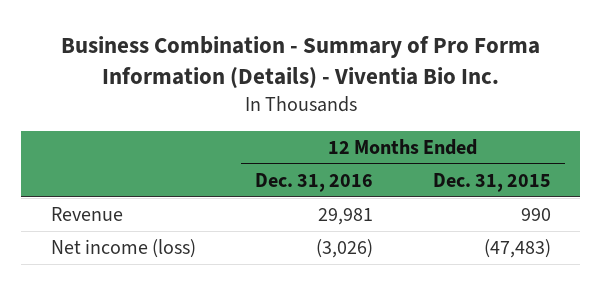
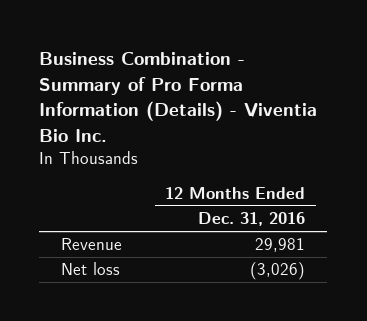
[432,172,551,192] Dec. 31, 2015 -> none
[51,239,197,259] Net income (loss) -> [61,262,121,276] Net loss

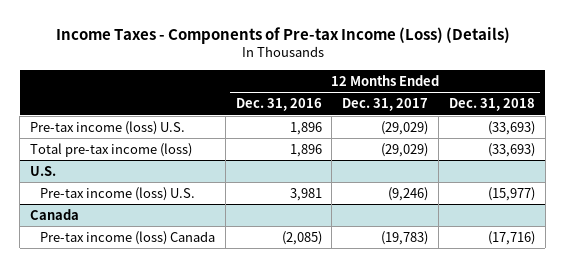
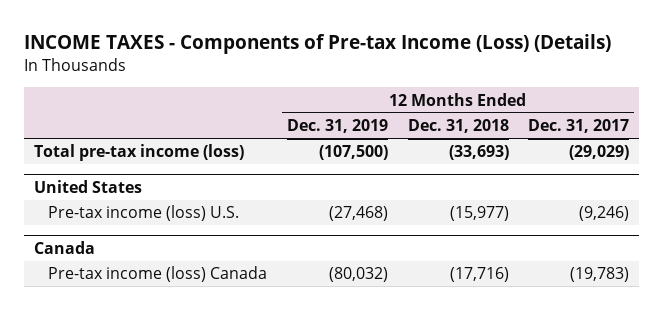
[55,26,510,44] Income Taxes - Components of Pre-tax Income (Loss) (Details) -> [23,34,611,55] INCOME TAXES - Components of Pre-tax Income (Loss) (Details)
[235,98,322,112] Dec. 31, 2016 -> none
none -> [286,119,388,134] Dec. 31, 2019
[30,120,186,135] Pre-tax income (loss) U.S. -> none
[30,165,57,176] U.S. -> [33,179,142,193] United States

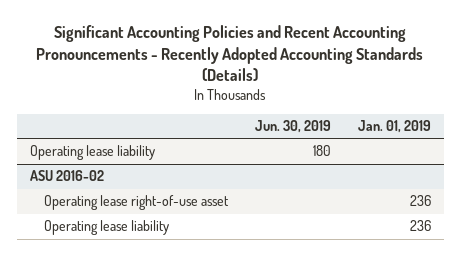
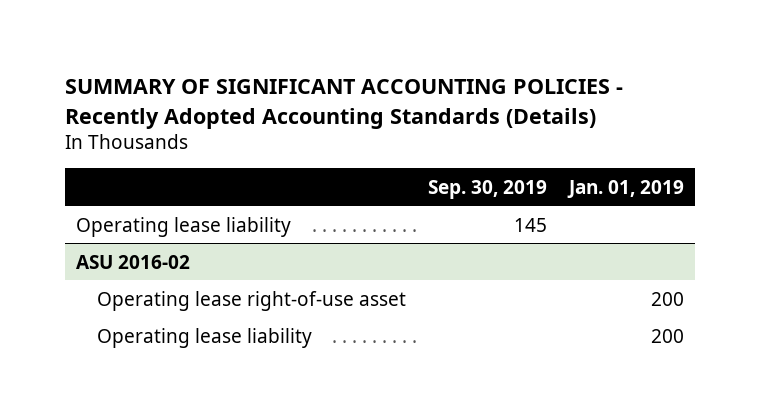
[36,25,424,82] Significant Accounting Policies and Recent Accounting Pronouncements - Recently Adopted Accounting Standards (Details) -> [64,79,623,129] SUMMARY OF SIGNIFICANT ACCOUNTING POLICIES - Recently Adopted Accounting Standards (Details)
[254,119,331,133] Jun. 30, 2019 -> none
none -> [428,179,548,199] Sep. 30, 2019
[409,195,431,207] 236 -> [651,291,685,306] 200
[409,220,431,232] 236 -> [651,328,685,343] 200

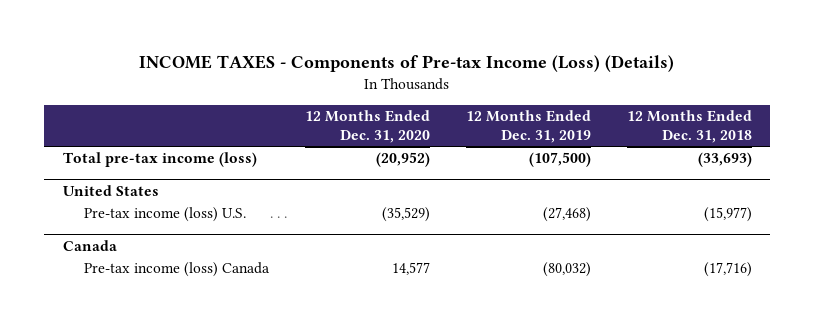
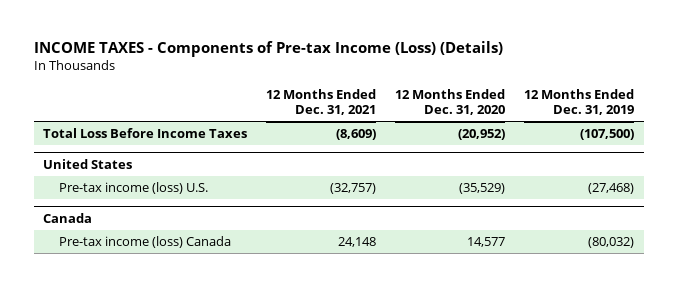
[627,110,753,143] 12 Months Ended Dec. 31, 2018 -> none
none -> [266,88,377,116] 12 Months Ended Dec. 31, 2021
[62,152,257,168] Total pre-tax income (loss) -> [43,127,248,138] Total Loss Before Income Taxes

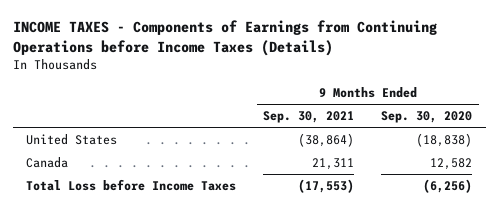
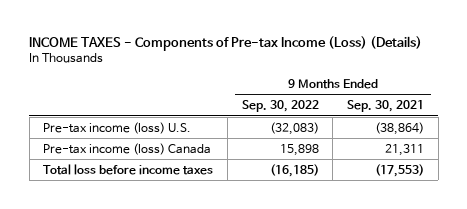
[12,20,437,56] INCOME TAXES - Components of Earnings from Continuing Operations before Income Taxes (Details) -> [29,35,423,51] INCOME TAXES - Components of Pre-tax Income (Loss) (Details)
[381,111,473,124] Sep. 30, 2020 -> none
none -> [241,100,319,113] Sep. 30, 2022
[26,133,118,145] United States -> [43,121,192,134] Pre-tax income (loss) U.S.
[26,156,69,168] Canada -> [43,142,212,155] Pre-tax income (loss) Canada
[26,178,237,191] Total Loss before Income Taxes -> [43,163,214,175] Total loss before income taxes

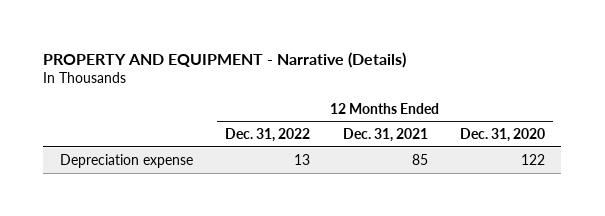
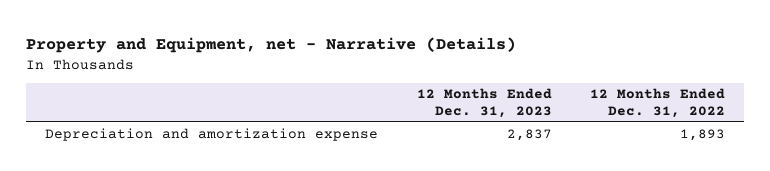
[43,51,407,68] PROPERTY AND EQUIPMENT - Narrative (Details) -> [26,36,517,53] Property and Equipment, net - Narrative (Details)
[342,128,428,143] Dec. 31, 2021 -> none
[460,128,546,143] Dec. 31, 2020 -> none
none -> [416,88,552,119] 12 Months Ended Dec. 31, 2023
[59,154,193,169] Depreciation expense -> [45,128,379,142] Depreciation and amortization expense
[294,154,311,166] 13 -> [679,129,725,142] 1,893

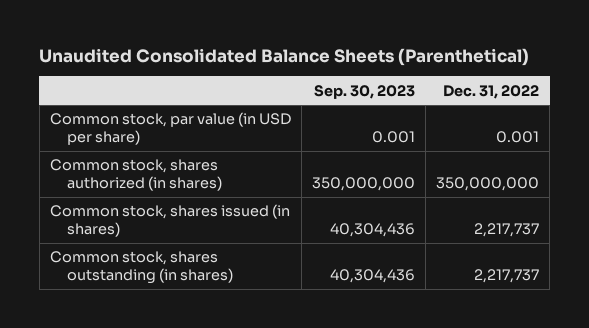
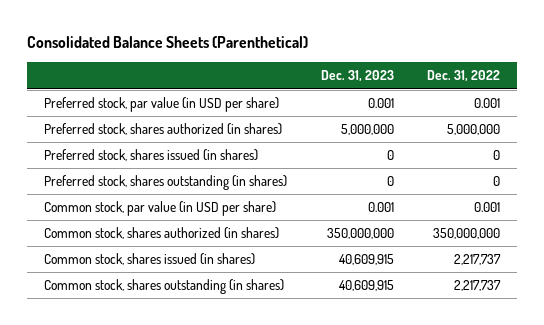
[39,47,530,66] Unaudited Consolidated Balance Sheets (Parenthetical) -> [27,36,309,49] Consolidated Balance Sheets (Parenthetical)
[313,84,415,99] Sep. 30, 2023 -> none
none -> [320,70,394,83] Dec. 31, 2023
none -> [44,97,280,113] Preferred stock, par value (in USD per share)
none -> [44,123,283,136] Preferred stock, shares authorized (in shares)
none -> [44,149,259,162] Preferred stock, shares issued (in shares)
none -> [44,175,288,191] Preferred stock, shares outstanding (in shares)

